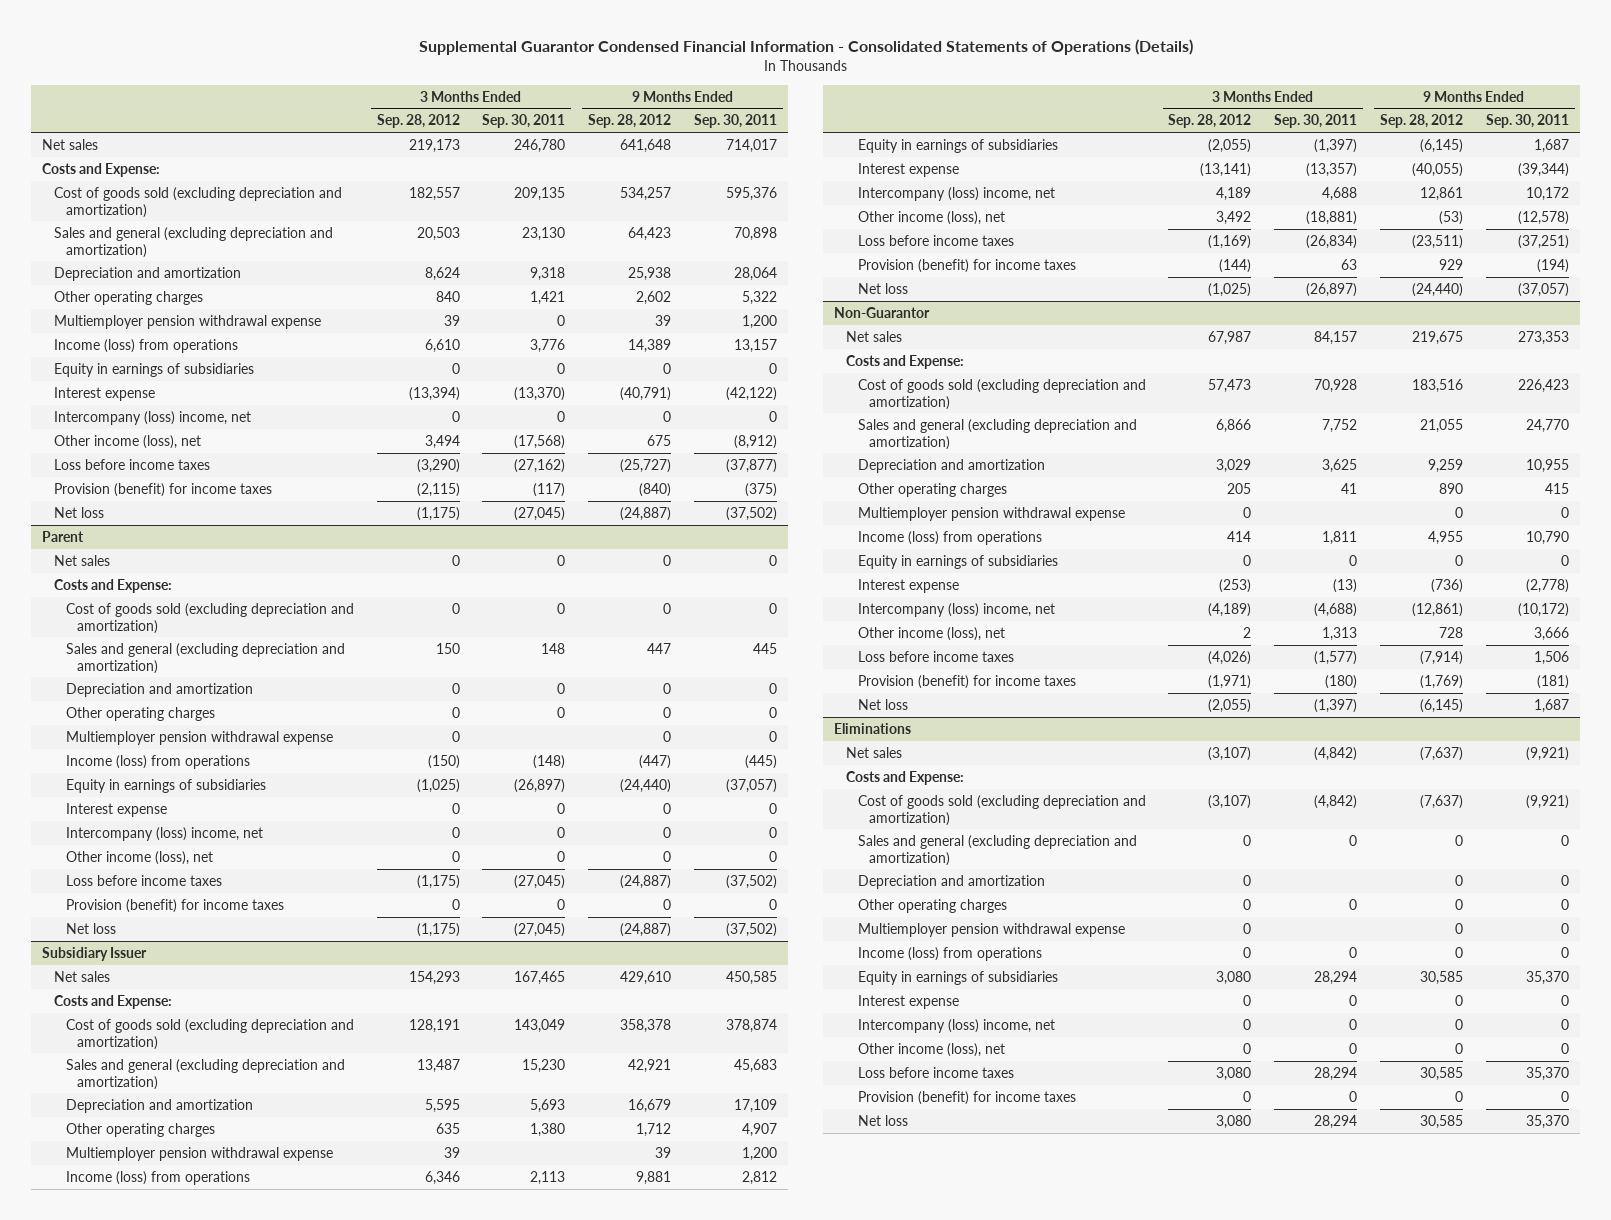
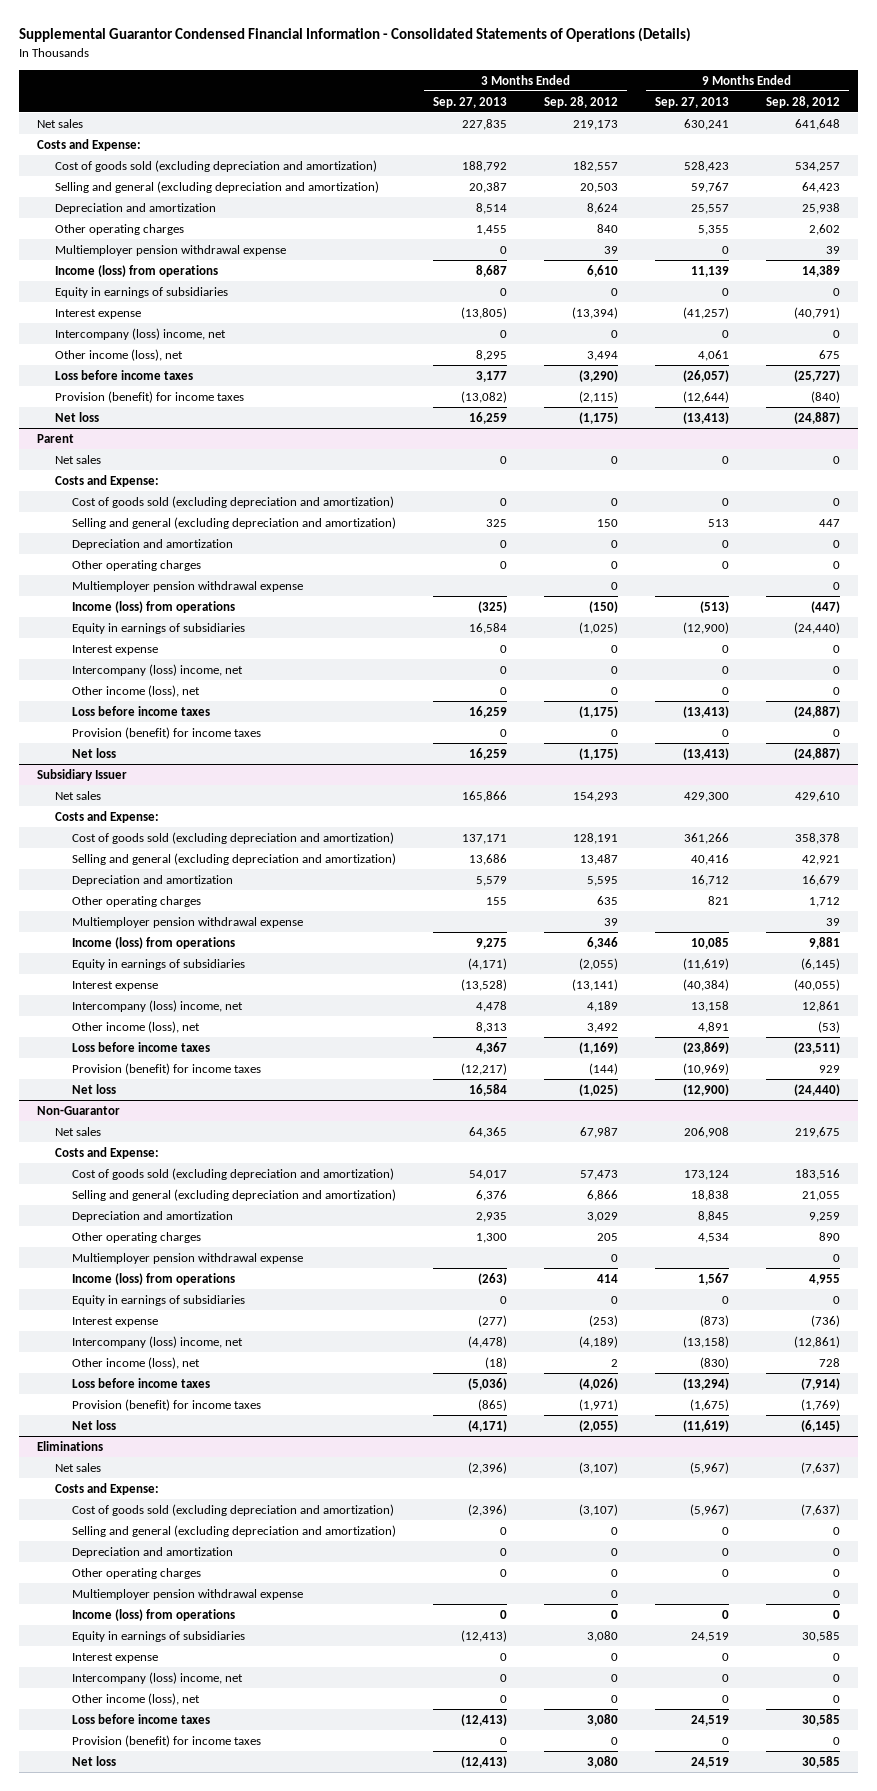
[482,114,566,129] Sep. 30, 2011 -> none
[693,114,777,129] Sep. 30, 2011 -> none
none -> [433,96,508,108] Sep. 27, 2013
none -> [654,96,729,108] Sep. 27, 2013
[54,226,334,258] Sales and general (excluding depreciation and amortization) -> [54,180,379,193] Selling and general (excluding depreciation and amortization)
[65,642,345,674] Sales and general (excluding depreciation and amortization) -> [72,516,397,529] Selling and general (excluding depreciation and amortization)
[65,1058,345,1090] Sales and general (excluding depreciation and amortization) -> [72,852,397,865] Selling and general (excluding depreciation and amortization)
[857,418,1137,450] Sales and general (excluding depreciation and amortization) -> [72,1188,397,1201] Selling and general (excluding depreciation and amortization)
[857,834,1137,866] Sales and general (excluding depreciation and amortization) -> [72,1524,397,1537] Selling and general (excluding depreciation and amortization)

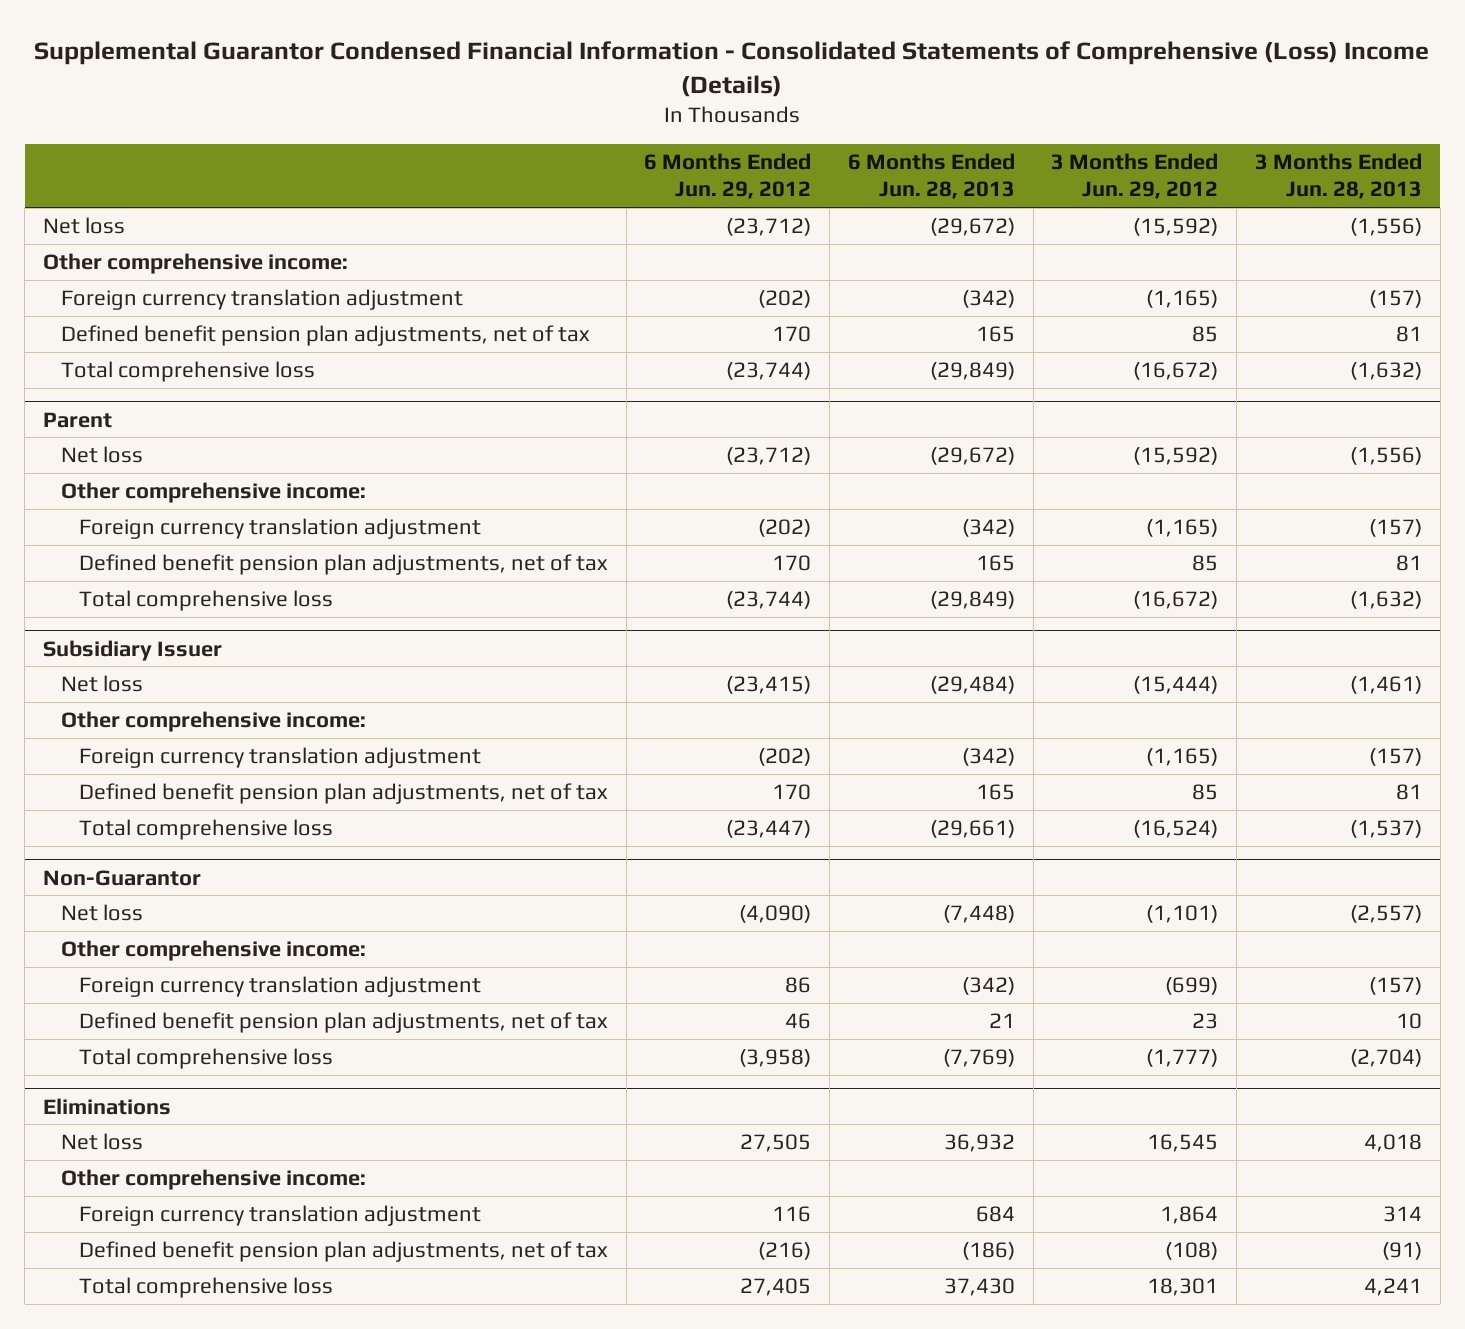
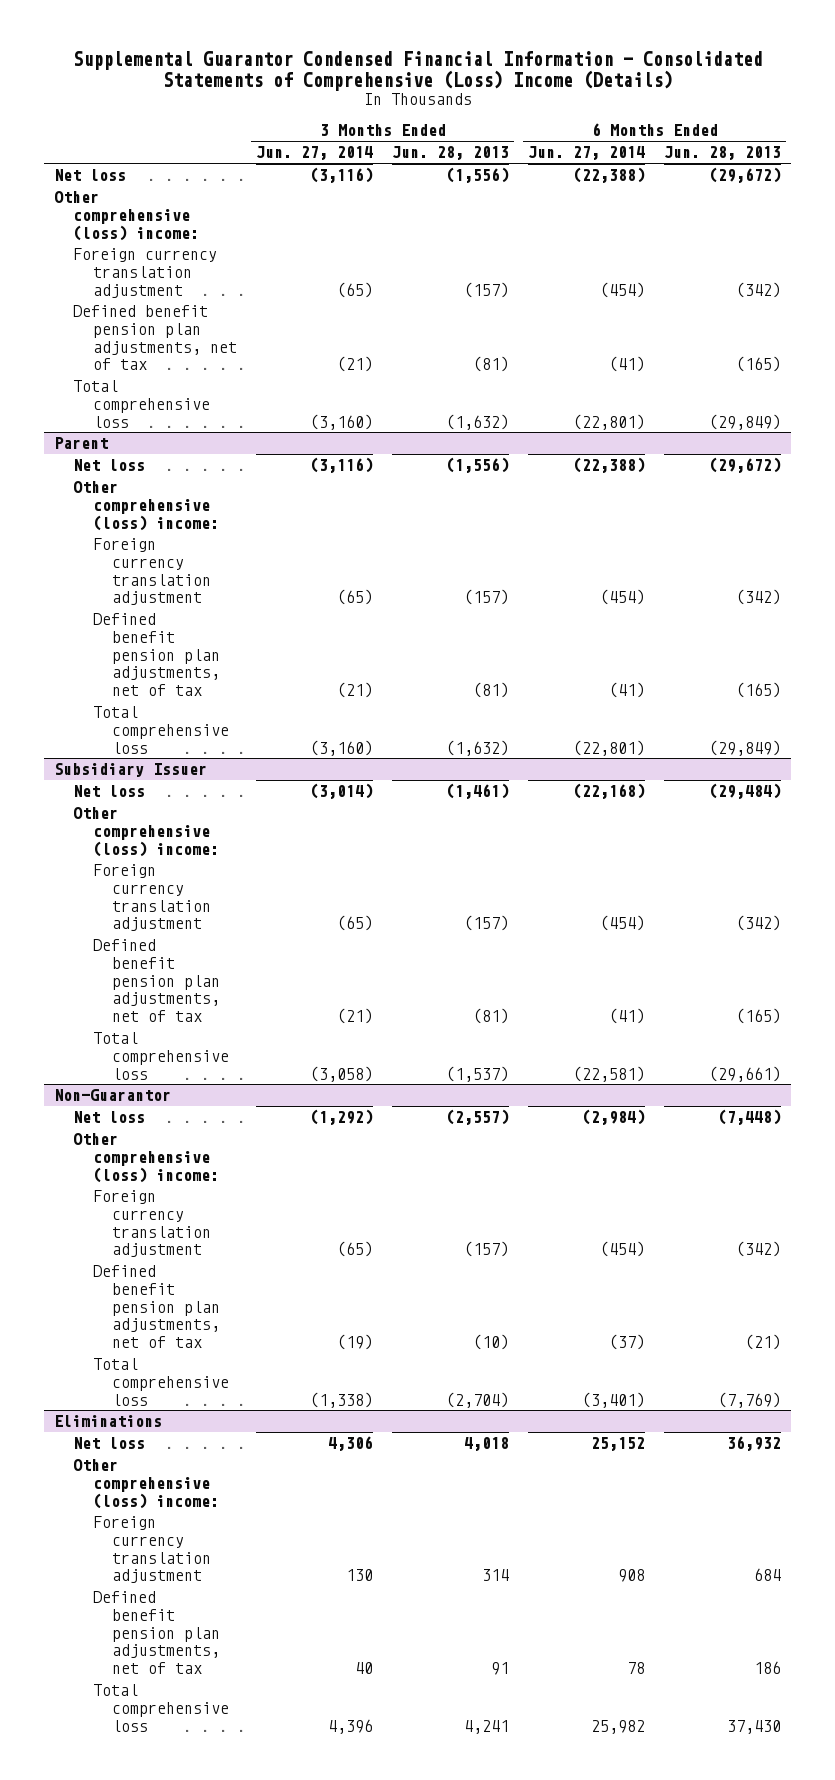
[644,153,812,200] 6 Months Ended Jun. 29, 2012 -> none
[1051,153,1219,200] 3 Months Ended Jun. 29, 2012 -> none
none -> [255,146,373,161] Jun. 27, 2014
none -> [528,146,646,161] Jun. 27, 2014
[42,252,348,274] Other comprehensive income: -> [53,191,200,241] Other comprehensive (loss) income:
[975,325,1015,342] 165 -> [736,356,782,373] (165)
[1395,325,1422,342] 81 -> [473,356,510,373] (81)
[60,481,366,503] Other comprehensive income: -> [73,481,219,531] Other comprehensive (loss) income:
[975,554,1015,571] 165 -> [736,682,782,699] (165)
[1395,554,1422,571] 81 -> [473,682,510,699] (81)
[60,710,366,732] Other comprehensive income: -> [73,807,219,857] Other comprehensive (loss) income:
[975,783,1015,800] 165 -> [736,1008,782,1025] (165)
[1395,783,1422,800] 81 -> [473,1008,510,1025] (81)
[60,939,366,961] Other comprehensive income: -> [73,1133,219,1183] Other comprehensive (loss) income:
[988,1012,1015,1028] 21 -> [745,1334,782,1351] (21)
[1395,1012,1422,1029] 10 -> [473,1334,510,1351] (10)
[60,1168,366,1190] Other comprehensive income: -> [73,1459,219,1509] Other comprehensive (loss) income:
[961,1241,1015,1260] (186) -> [754,1661,782,1675] 186
[1381,1241,1422,1260] (91) -> [491,1662,510,1676] 91

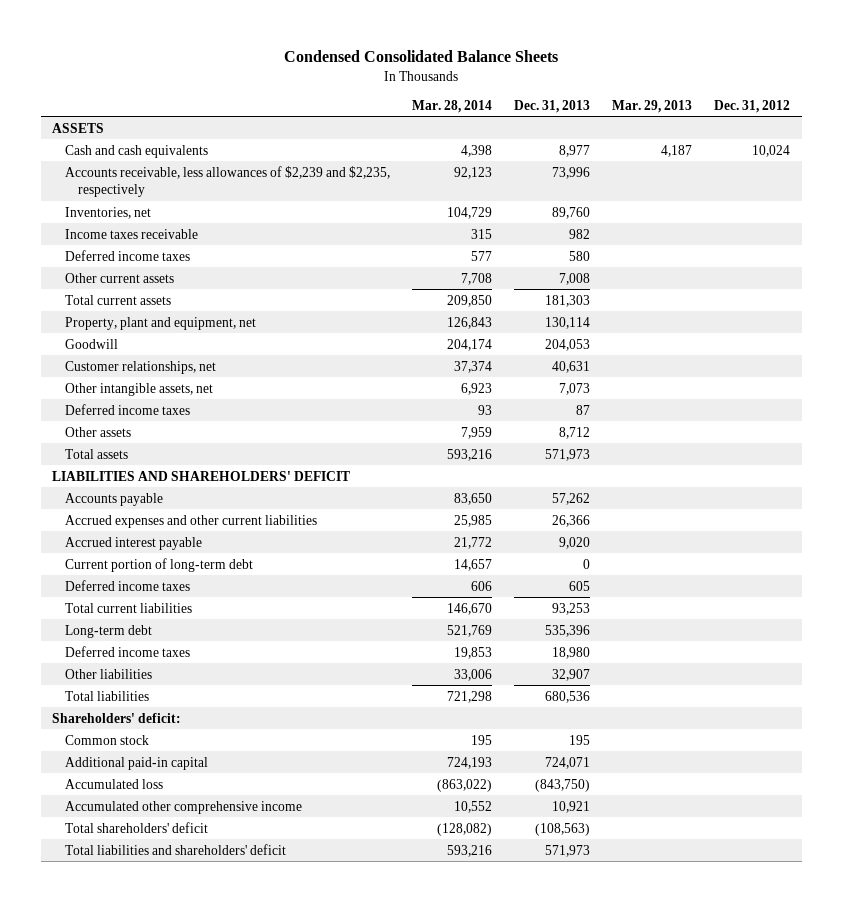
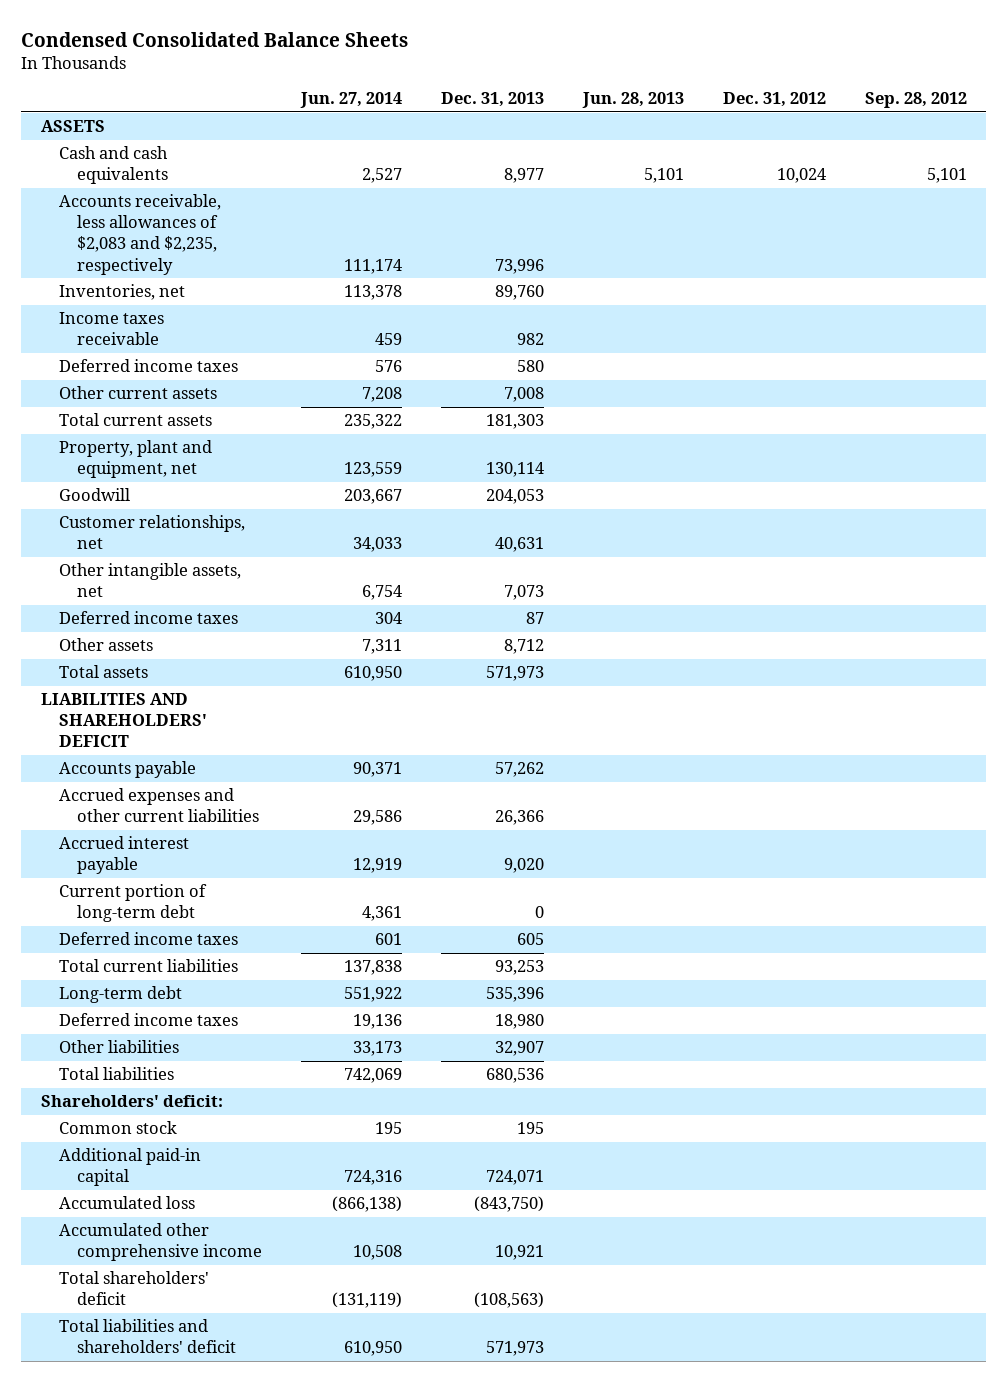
[411,99,492,113] Mar. 28, 2014 -> none
[612,99,693,113] Mar. 29, 2013 -> none
none -> [299,92,402,109] Jun. 27, 2014
none -> [581,92,684,109] Jun. 28, 2013
none -> [864,92,967,109] Sep. 28, 2012
[64,165,390,198] Accounts receivable, less allowances of $2,239 and $2,235, respectively -> [58,194,221,275] Accounts receivable, less allowances of $2,083 and $2,235, respectively

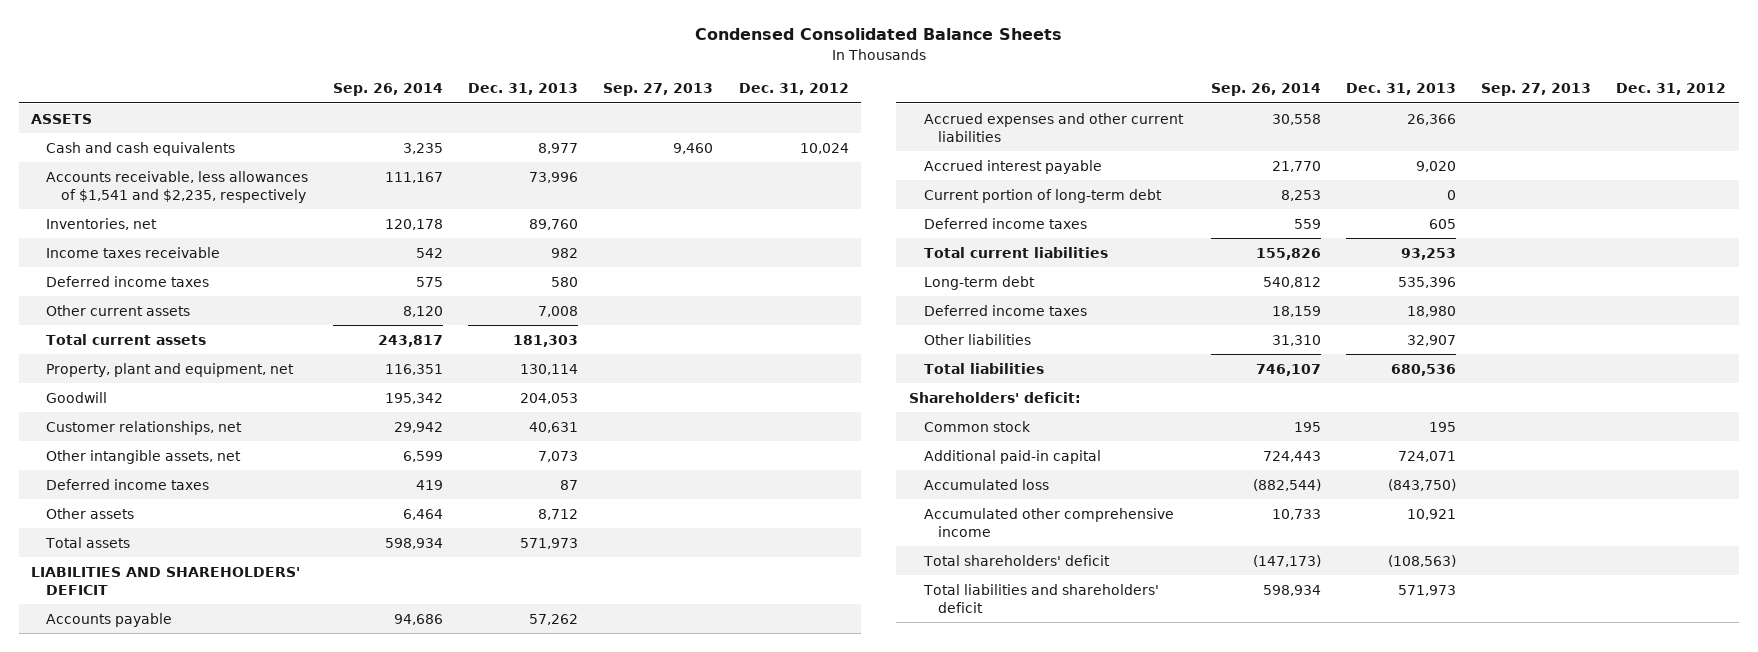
[299,92,402,109] Jun. 27, 2014 -> none
[581,92,684,109] Jun. 28, 2013 -> none
[864,92,967,109] Sep. 28, 2012 -> none
none -> [333,83,444,97] Sep. 26, 2014
none -> [603,83,714,97] Sep. 27, 2013
[58,194,221,275] Accounts receivable, less allowances of $2,083 and $2,235, respectively -> [45,170,308,203] Accounts receivable, less allowances of $1,541 and $2,235, respectively

